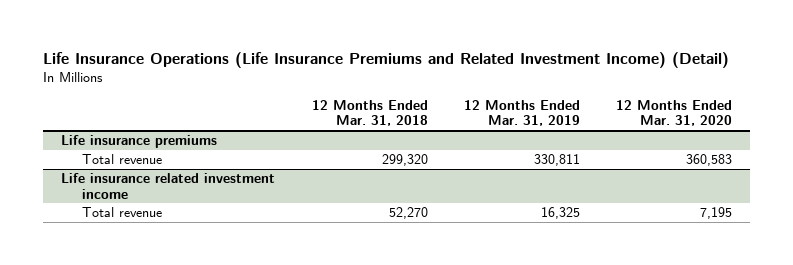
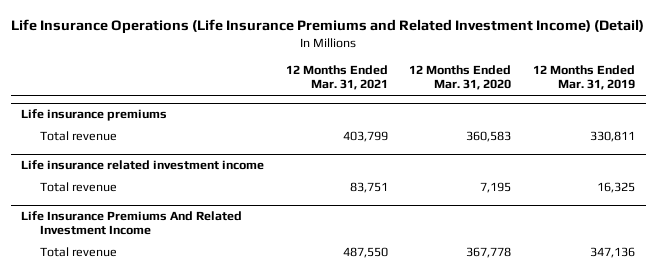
[311,99,428,127] 12 Months Ended Mar. 31, 2018 -> none
none -> [285,64,388,91] 12 Months Ended Mar. 31, 2021
none -> [21,211,243,236] Life Insurance Premiums And Related Investment Income
none -> [40,246,118,257] Total revenue

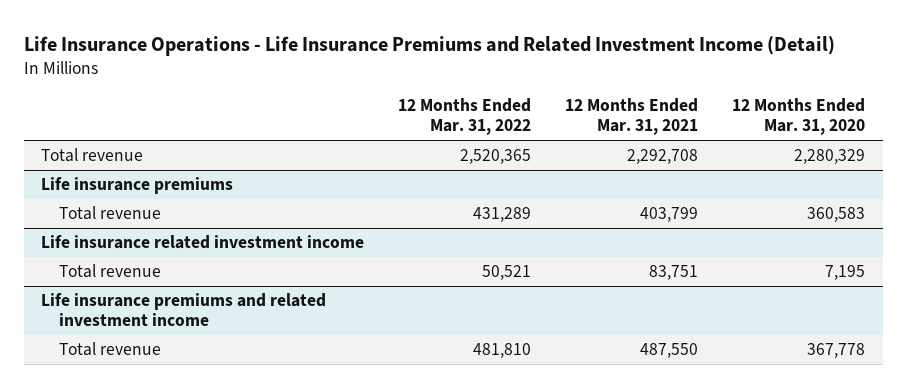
[11,18,645,34] Life Insurance Operations (Life Insurance Premiums and Related Investment Income) (Detail) -> [23,35,835,56] Life Insurance Operations - Life Insurance Premiums and Related Investment Income (Detail)
[532,64,635,91] 12 Months Ended Mar. 31, 2019 -> none
none -> [398,98,532,136] 12 Months Ended Mar. 31, 2022
none -> [40,148,143,163] Total revenue
[21,211,243,236] Life Insurance Premiums And Related Investment Income -> [40,293,326,327] Life insurance premiums and related investment income

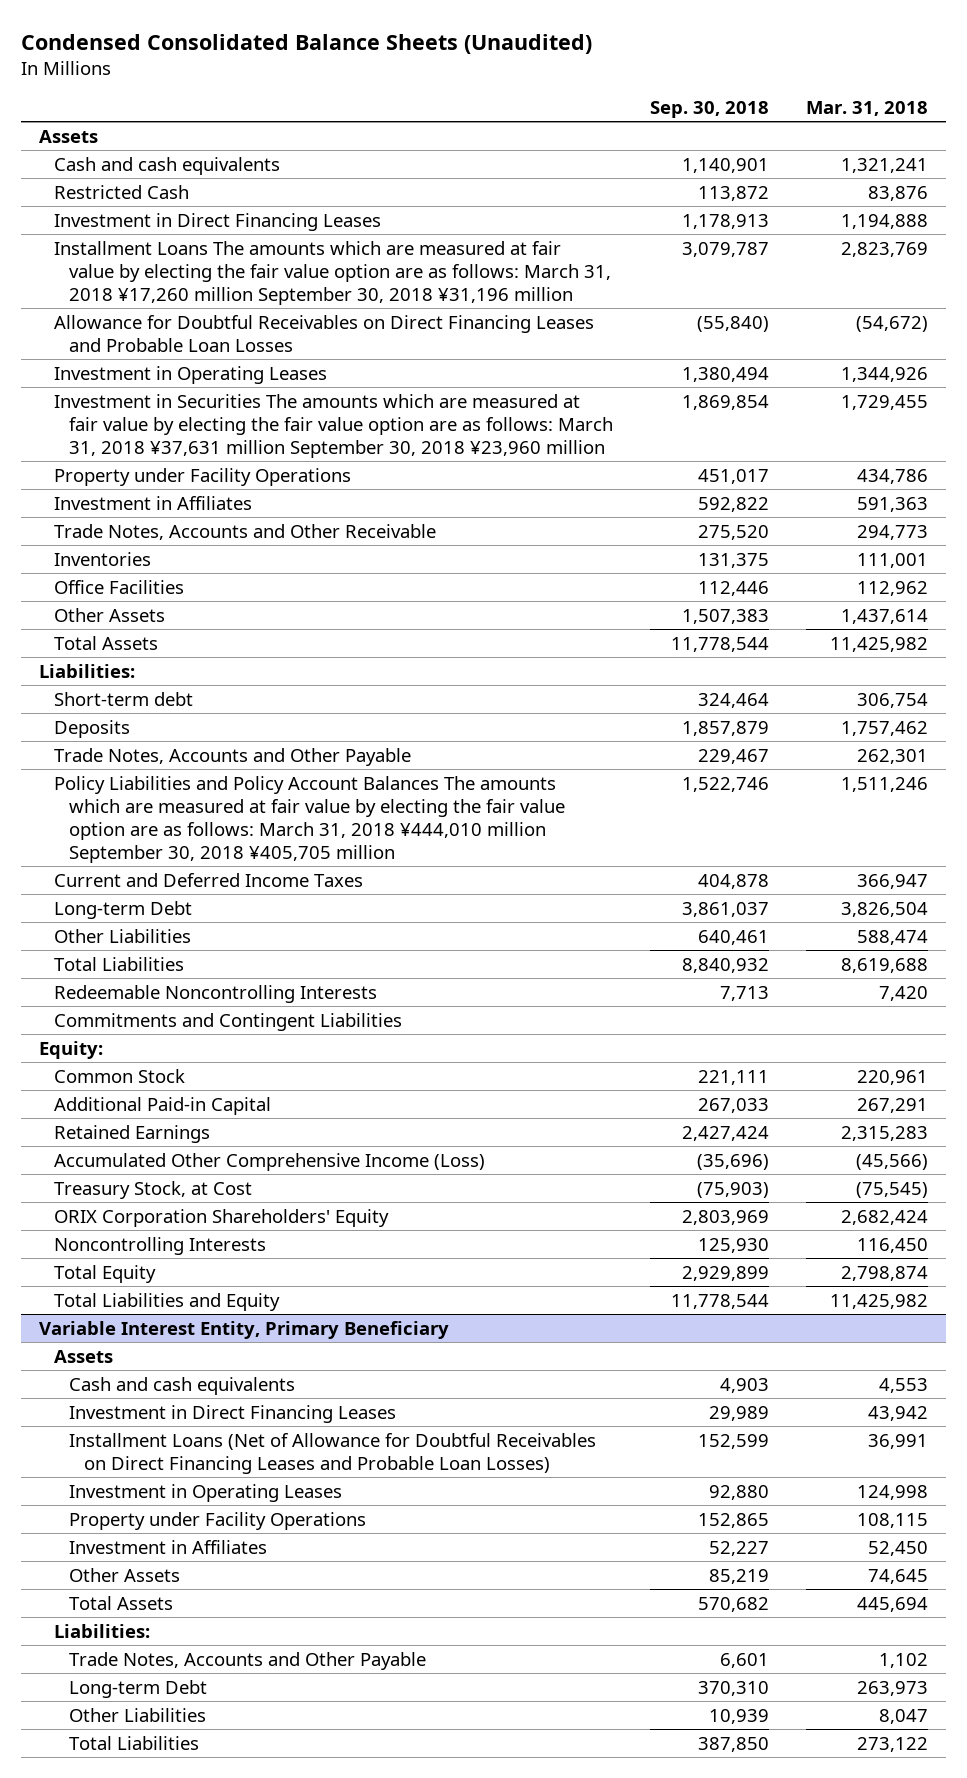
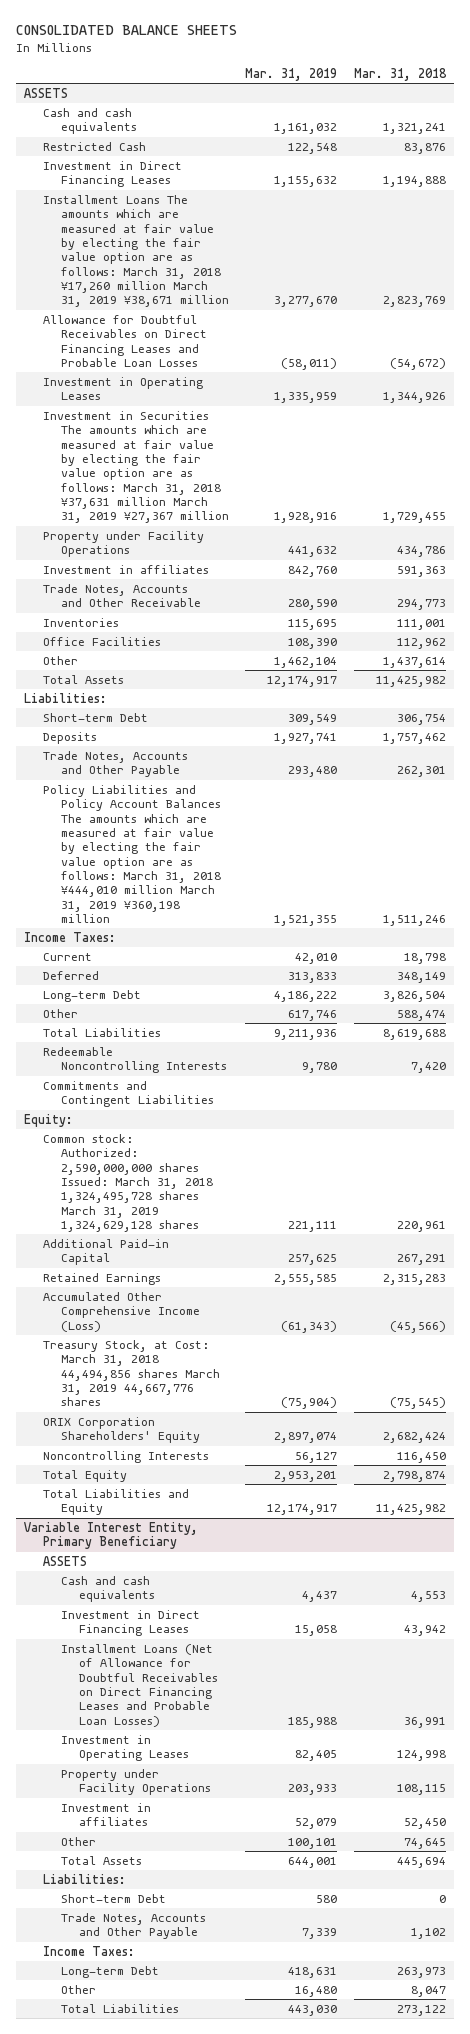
[21,33,593,54] Condensed Consolidated Balance Sheets (Unaudited) -> [16,25,238,36] CONSOLIDATED BALANCE SHEETS
[649,101,769,119] Sep. 30, 2018 -> none
none -> [245,68,338,82] Mar. 31, 2019
[39,129,99,143] Assets -> [24,87,69,98] ASSETS
[54,240,612,305] Installment Loans The amounts which are measured at fair value by electing the fair value option are as follows: March 31, 2018 ¥17,260 million September 30, 2018 ¥31,196 million -> [42,194,230,308] Installment Loans The amounts which are measured at fair value by electing the fair value option are as follows: March 31, 2018 ¥17,260 million March 31, 2019 ¥38,671 million
[54,393,614,458] Investment in Securities The amounts which are measured at fair value by electing the fair value option are as follows: March 31, 2018 ¥37,631 million September 30, 2018 ¥23,960 million -> [42,410,230,524] Investment in Securities The amounts which are measured at fair value by electing the fair value option are as follows: March 31, 2018 ¥37,631 million March 31, 2019 ¥27,367 million
[54,495,253,510] Investment in Affiliates -> [42,564,209,574] Investment in affiliates
[54,607,166,622] Other Assets -> [42,655,78,665] Other
[54,691,194,706] Short-term debt -> [42,712,148,722] Short-term Debt
[54,775,566,863] Policy Liabilities and Policy Account Balances The amounts which are measured at fair value by electing the fair value option are as follows: March 31, 2018 ¥444,010 million September 30, 2018 ¥405,705 million -> [42,784,222,923] Policy Liabilities and Policy Account Balances The amounts which are measured at fair value by electing the fair value option are as follows: March 31, 2018 ¥444,010 million March 31, 2019 ¥360,198 million
none -> [24,931,117,942] Income Taxes:
none -> [42,952,92,961] Current
[54,872,364,887] Current and Deferred Income Taxes -> [42,970,99,980] Deferred
[856,873,928,889] 366,947 -> [396,971,446,983] 348,149
[54,928,192,943] Other Liabilities -> [42,1008,78,1018] Other
[54,1068,186,1083] Common Stock -> [42,1133,214,1232] Common stock: Authorized: 2,590,000,000 shares Issued: March 31, 2018 1,324,495,728 shares March 31, 2019 1,324,629,128 shares
[54,1180,253,1199] Treasury Stock, at Cost -> [42,1339,221,1407] Treasury Stock, at Cost: March 31, 2018 44,494,856 shares March 31, 2019 44,667,776 shares
[54,1349,114,1363] Assets -> [42,1555,87,1566] ASSETS
[69,1539,268,1554] Investment in Affiliates -> [61,1802,152,1827] Investment in affiliates
[69,1567,181,1582] Other Assets -> [61,1836,97,1846] Other
none -> [61,1893,167,1903] Short-term Debt
none -> [42,1945,135,1956] Income Taxes:
[69,1707,207,1722] Other Liabilities -> [61,1984,97,1994] Other

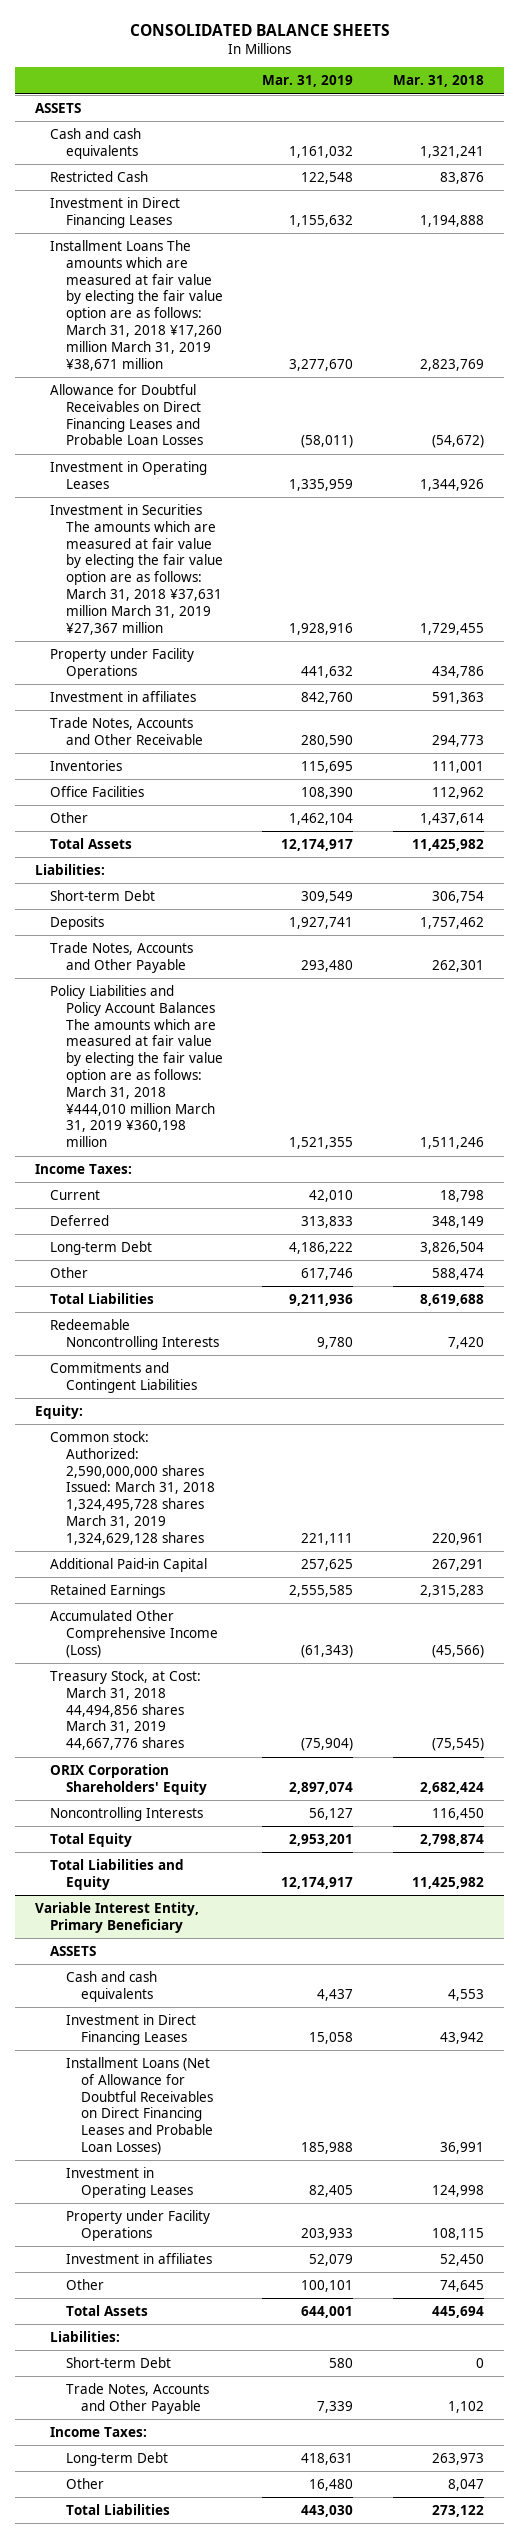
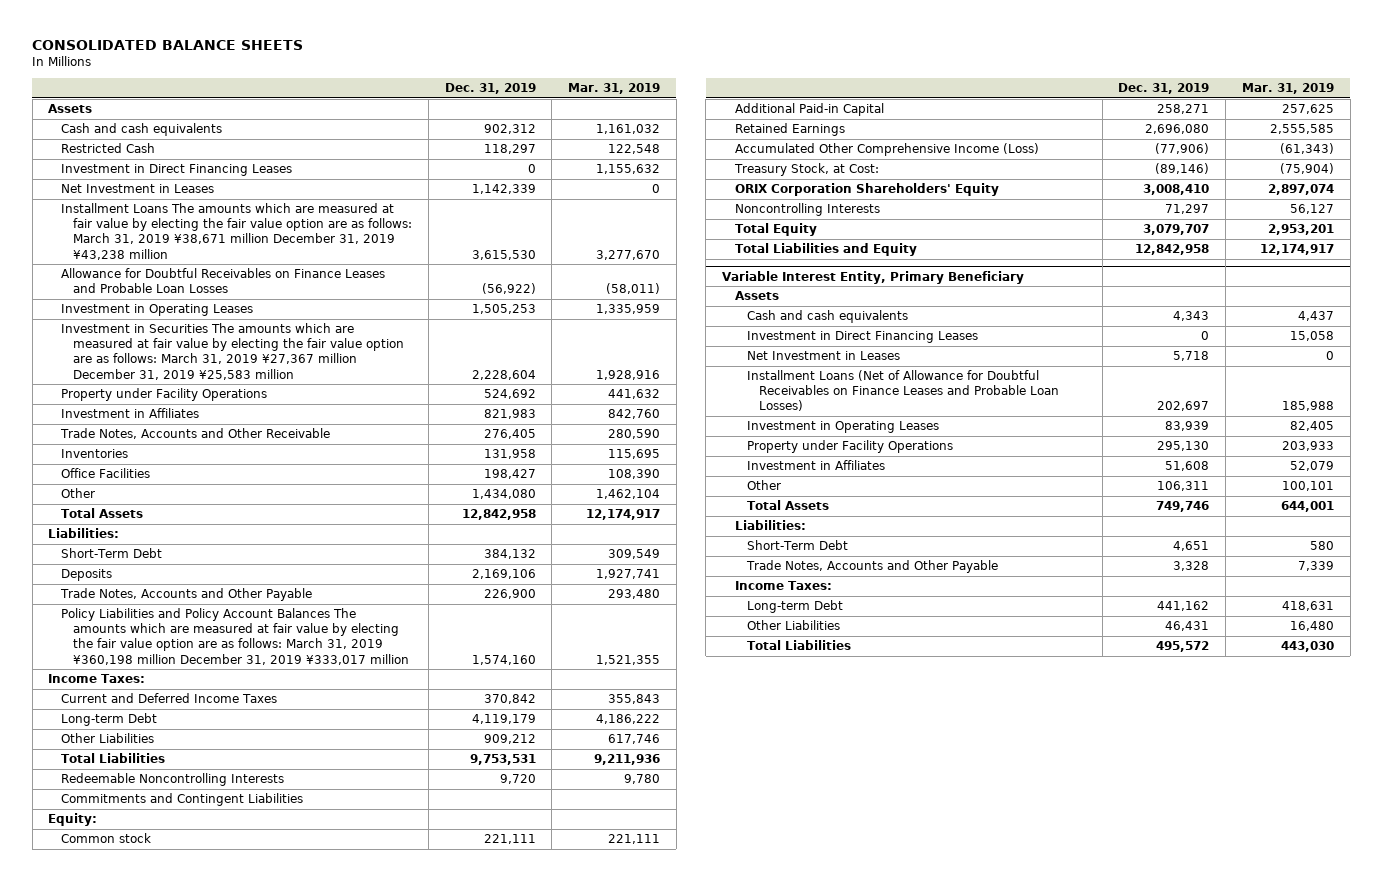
[393,75,485,88] Mar. 31, 2018 -> none
none -> [444,83,536,95] Dec. 31, 2019
[34,103,81,114] ASSETS -> [48,104,93,114] Assets
none -> [60,184,214,194] Net Investment in Leases
[50,240,223,371] Installment Loans The amounts which are measured at fair value by electing the fair value option are as follows: March 31, 2018 ¥17,260 million March 31, 2019 ¥38,671 million -> [60,203,412,260] Installment Loans The amounts which are measured at fair value by electing the fair value option are as follows: March 31, 2019 ¥38,671 million December 31, 2019 ¥43,238 million
[50,384,203,446] Allowance for Doubtful Receivables on Direct Financing Leases and Probable Loan Losses -> [60,268,385,294] Allowance for Doubtful Receivables on Finance Leases and Probable Loan Losses
[50,504,223,635] Investment in Securities The amounts which are measured at fair value by electing the fair value option are as follows: March 31, 2018 ¥37,631 million March 31, 2019 ¥27,367 million -> [60,323,404,380] Investment in Securities The amounts which are measured at fair value by electing the fair value option are as follows: March 31, 2019 ¥27,367 million December 31, 2019 ¥25,583 million
[50,691,197,703] Investment in affiliates -> [60,408,199,419] Investment in Affiliates
[50,890,156,902] Short-term Debt -> [60,548,162,559] Short-Term Debt
[50,985,223,1148] Policy Liabilities and Policy Account Balances The amounts which are measured at fair value by electing the fair value option are as follows: March 31, 2018 ¥444,010 million March 31, 2019 ¥360,198 million -> [60,608,409,665] Policy Liabilities and Policy Account Balances The amounts which are measured at fair value by electing the fair value option are as follows: March 31, 2019 ¥360,198 million December 31, 2019 ¥333,017 million
[50,1190,101,1201] Current -> none
[50,1215,110,1227] Deferred -> [60,693,277,704] Current and Deferred Income Taxes
[301,1216,354,1229] 313,833 -> [608,694,661,705] 355,843
[50,1267,89,1279] Other -> [60,733,154,744] Other Liabilities
[50,1431,215,1545] Common stock: Authorized: 2,590,000,000 shares Issued: March 31, 2018 1,324,495,728 shares March 31, 2019 1,324,629,128 shares -> [60,833,151,844] Common stock
[50,1670,202,1751] Treasury Stock, at Cost: March 31, 2018 44,494,856 shares March 31, 2019 44,667,776 shares -> [733,163,879,177] Treasury Stock, at Cost:
[50,1946,97,1957] ASSETS -> [734,291,779,301] Assets
none -> [746,351,900,361] Net Investment in Leases
[65,2057,214,2156] Installment Loans (Net of Allowance for Doubtful Receivables on Direct Financing Leases and Probable Loan Losses) -> [746,370,1060,412] Installment Loans (Net of Allowance for Doubtful Receivables on Finance Leases and Probable Loan Losses)
[65,2253,212,2265] Investment in affiliates -> [746,460,885,471] Investment in Affiliates
[65,2357,171,2369] Short-term Debt -> [746,540,848,551] Short-Term Debt
[65,2478,104,2490] Other -> [746,620,840,631] Other Liabilities

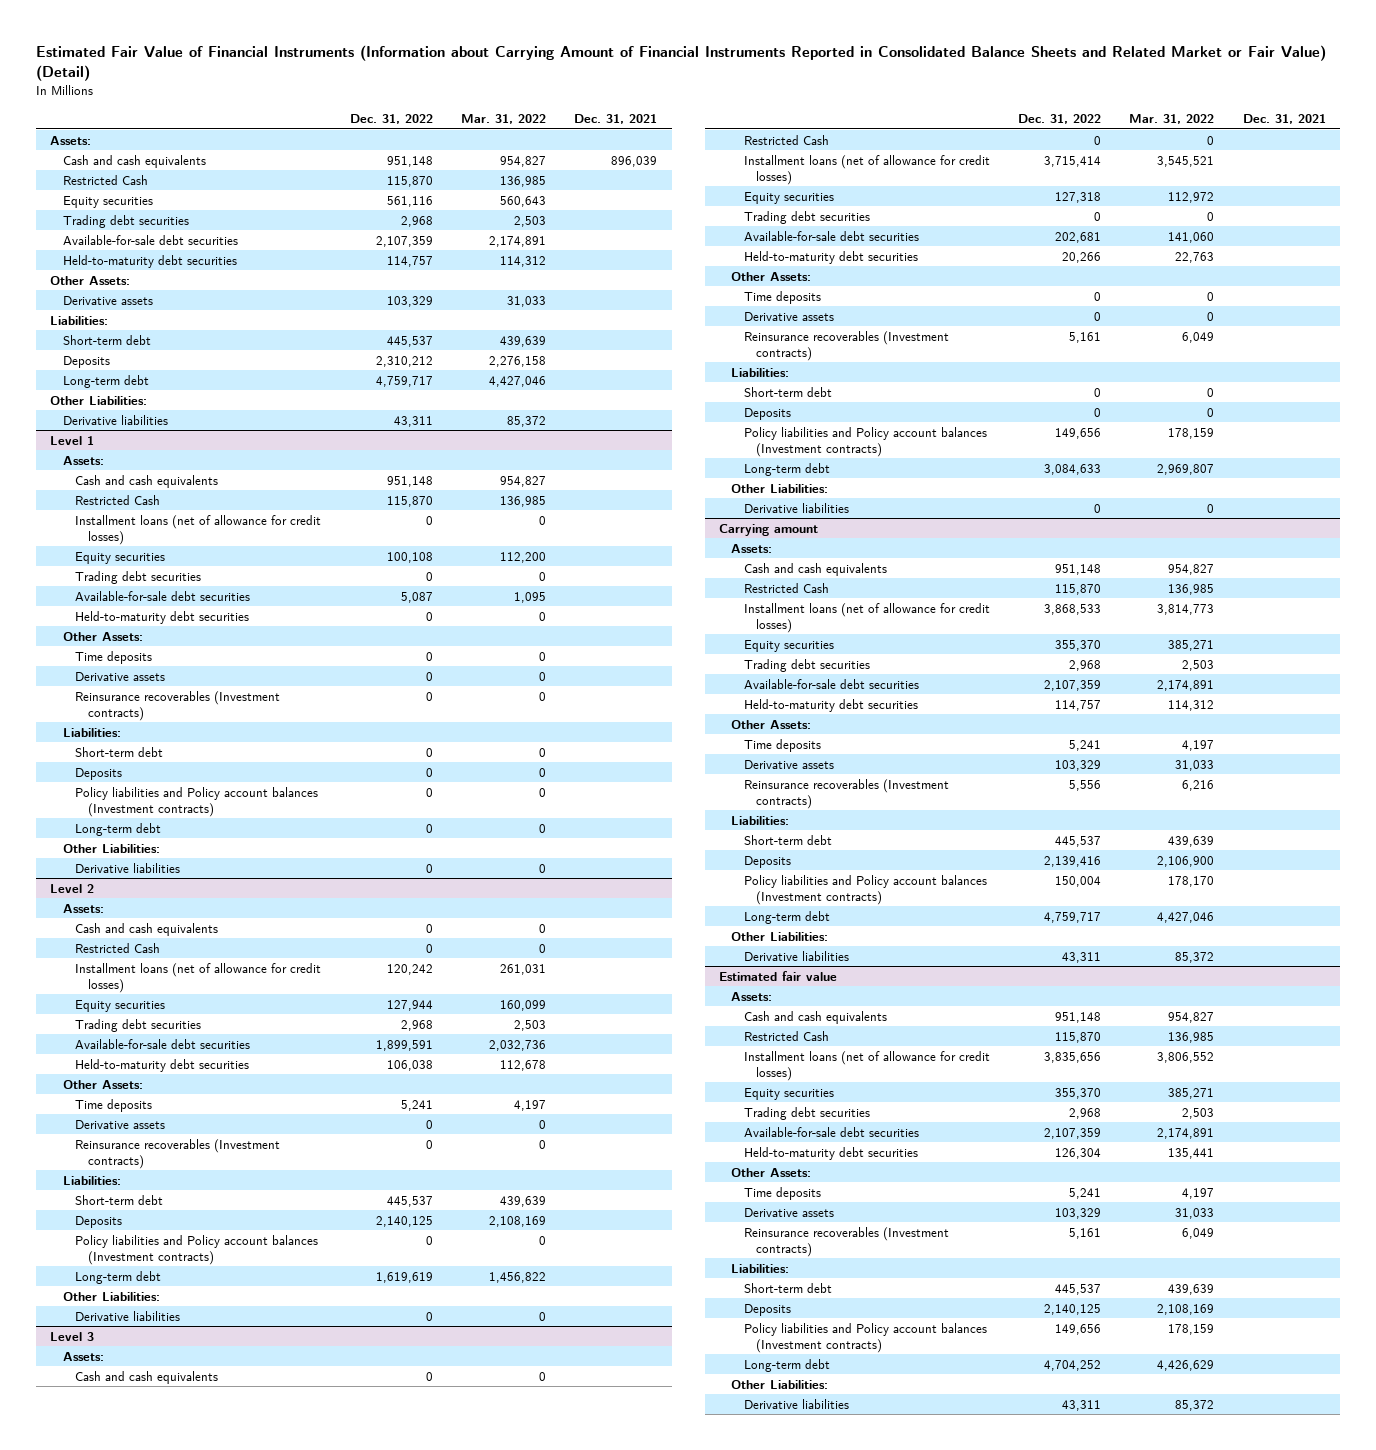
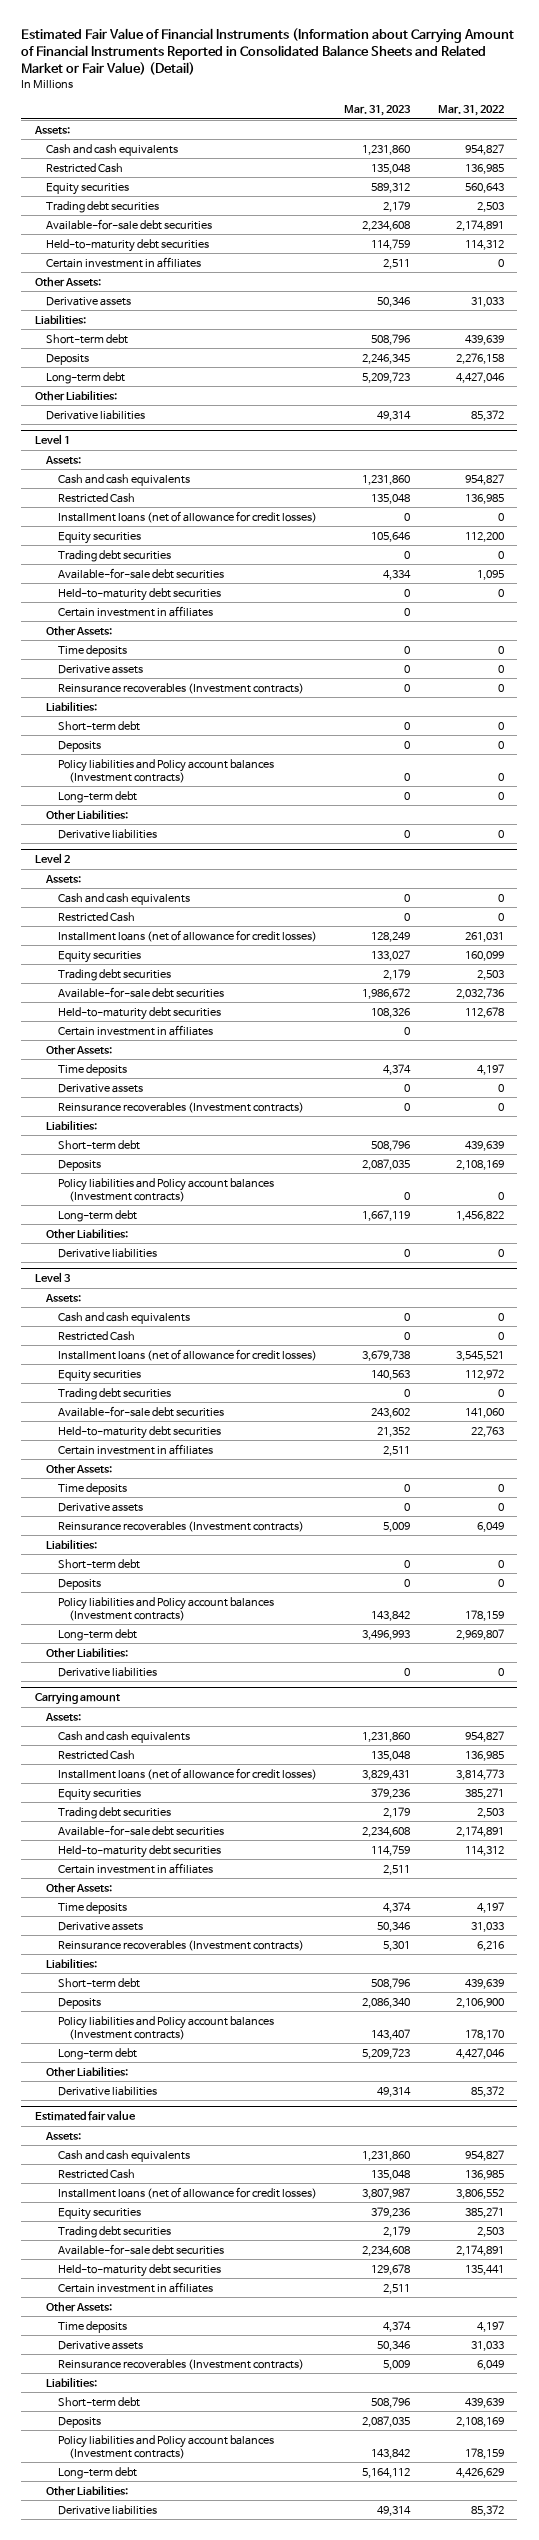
[349,114,433,125] Dec. 31, 2022 -> none
[574,114,658,125] Dec. 31, 2021 -> none
none -> [344,105,412,117] Mar. 31, 2023
none -> [46,256,202,268] Certain investment in affiliates
none -> [57,605,213,617] Certain investment in affiliates
none -> [57,1024,213,1036] Certain investment in affiliates
none -> [57,1443,213,1455] Certain investment in affiliates
none -> [57,1862,213,1874] Certain investment in affiliates
none -> [57,2281,213,2293] Certain investment in affiliates

